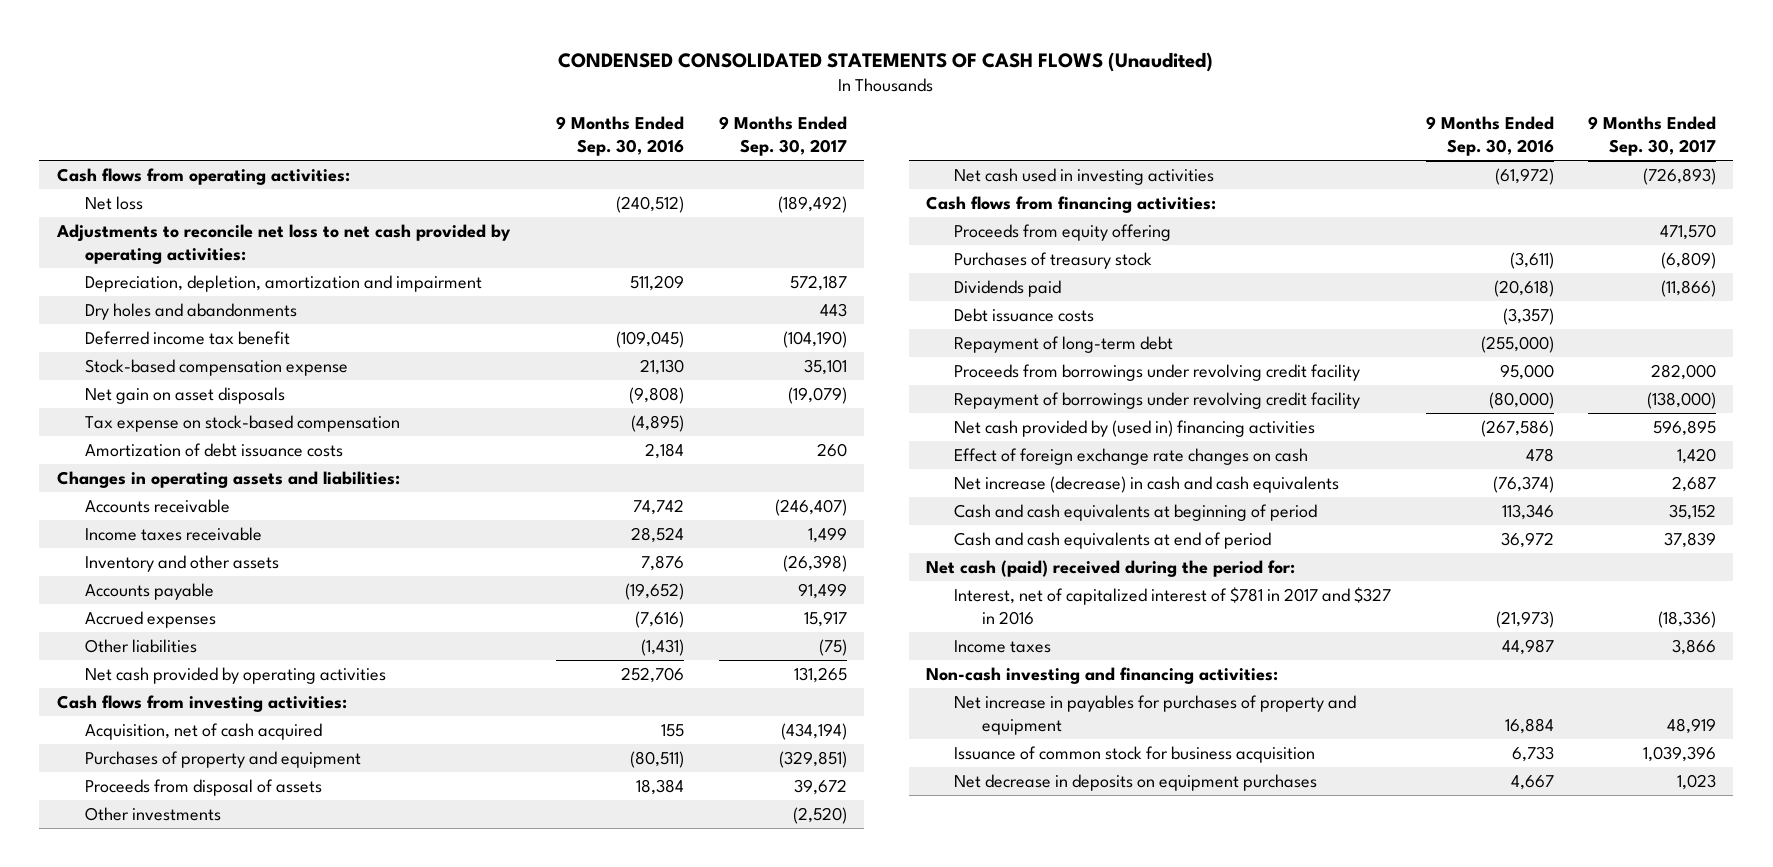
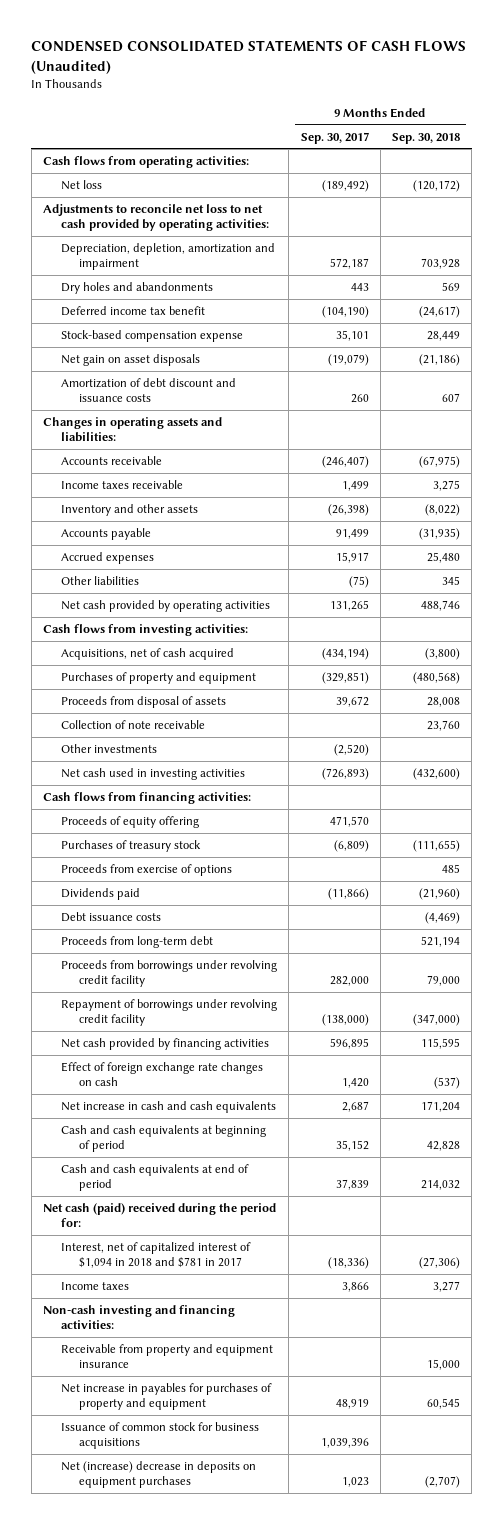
[556,116,685,157] 9 Months Ended Sep. 30, 2016 -> none
none -> [392,132,461,144] Sep. 30, 2018
[84,414,400,432] Tax expense on stock-based compensation -> none
[84,442,343,457] Amortization of debt issuance costs -> [61,378,237,402] Amortization of debt discount and issuance costs
[84,722,322,740] Acquisition, net of cash acquired -> [61,648,235,661] Acquisitions, net of cash acquired
none -> [61,720,206,730] Collection of note receivable
[954,223,1172,241] Proceeds from equity offering -> [61,816,200,829] Proceeds of equity offering
none -> [61,864,233,877] Proceeds from exercise of options
[954,335,1174,353] Repayment of long-term debt -> none
none -> [61,936,214,949] Proceeds from long-term debt
[954,419,1316,437] Net cash provided by (used in) financing activities -> [61,1038,270,1051] Net cash provided by financing activities
[954,475,1340,493] Net increase (decrease) in cash and cash equivalents -> [61,1101,277,1114] Net increase in cash and cash equivalents
[954,586,1392,625] Interest, net of capitalized interest of $781 in 2017 and $327 in 2016 -> [61,1242,252,1268] Interest, net of capitalized interest of $1,094 in 2018 and $781 in 2017
none -> [61,1344,274,1368] Receivable from property and equipment insurance
[954,745,1316,763] Issuance of common stock for business acquisition -> [61,1422,260,1449] Issuance of common stock for business acquisitions
[954,773,1318,791] Net decrease in deposits on equipment purchases -> [61,1461,257,1488] Net (increase) decrease in deposits on equipment purchases

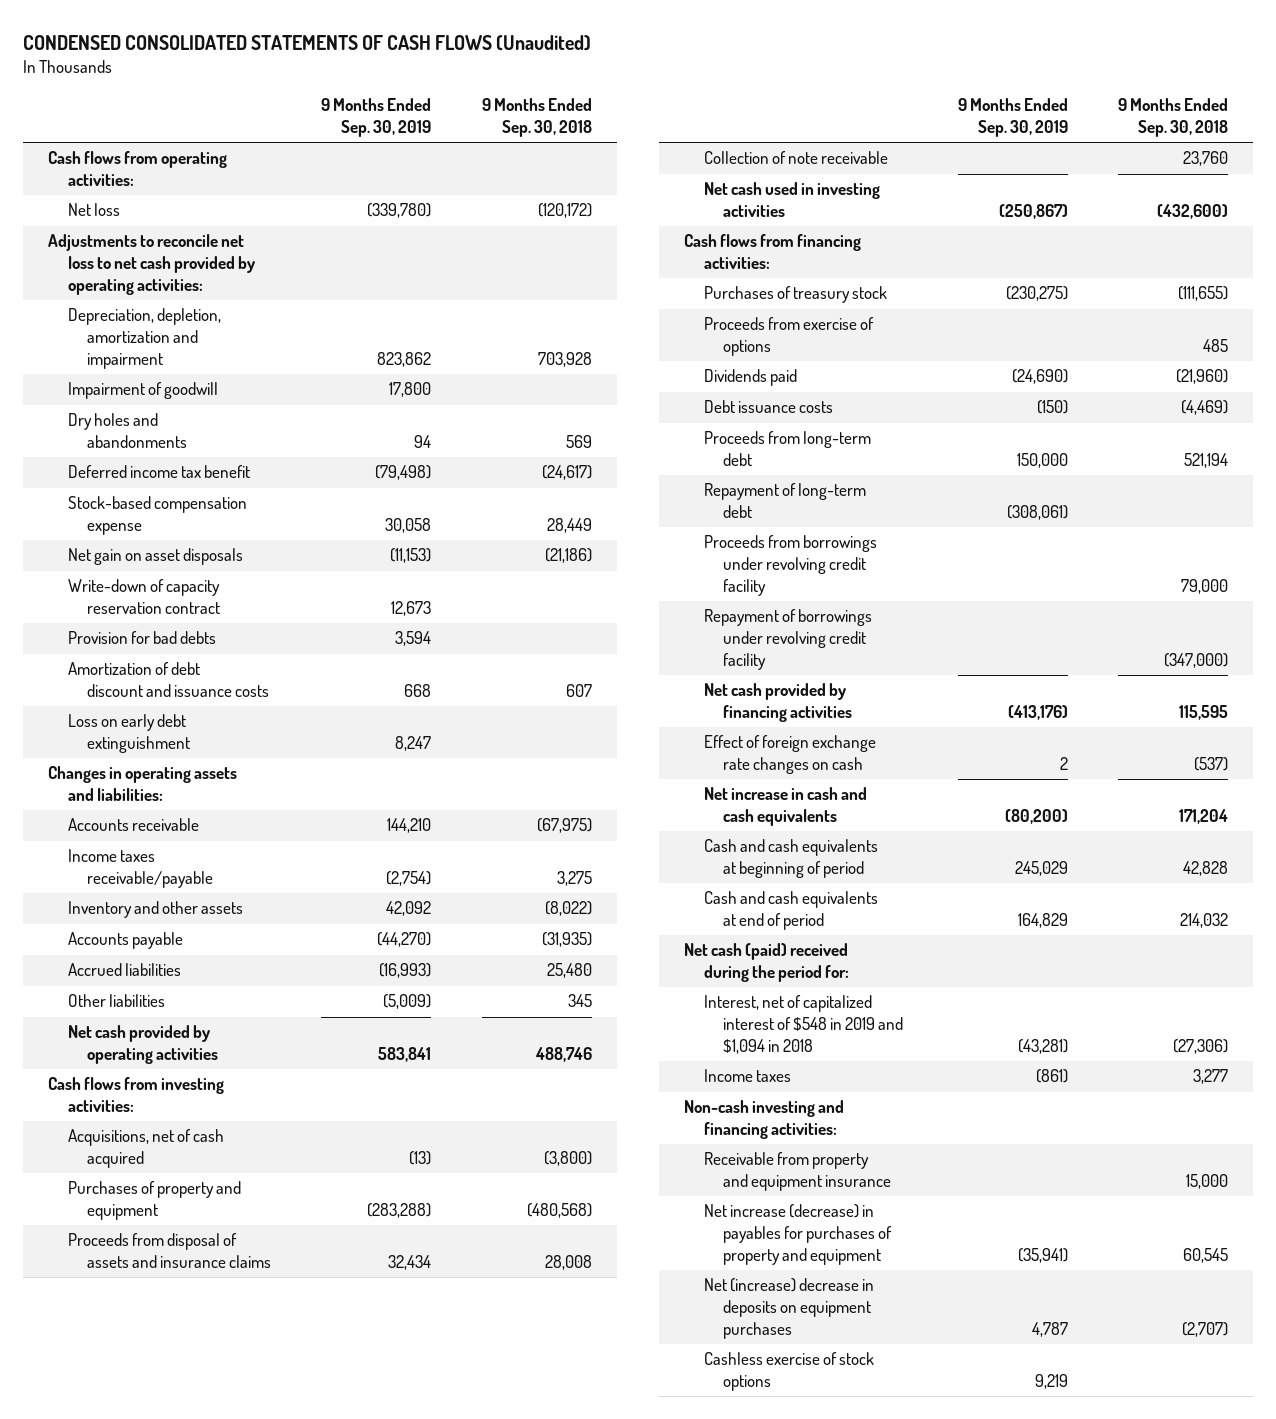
[300,131,369,144] Sep. 30, 2017 -> none
none -> [321,98,432,137] 9 Months Ended Sep. 30, 2019
none -> [67,382,218,400] Impairment of goodwill
none -> [67,579,221,615] Write-down of capacity reservation contract
none -> [67,631,216,645] Provision for bad debts
none -> [67,714,191,754] Loss on early debt extinguishment
[61,480,184,490] Income taxes receivable -> [67,849,214,889] Income taxes receivable/payable
[61,552,155,565] Accrued expenses -> [67,963,181,977] Accrued liabilities
[61,696,227,709] Proceeds from disposal of assets -> [67,1233,272,1269] Proceeds from disposal of assets and insurance claims
[61,744,158,754] Other investments -> none
[61,816,200,829] Proceeds of equity offering -> none
none -> [703,483,866,519] Repayment of long-term debt
[61,1242,252,1268] Interest, net of capitalized interest of $1,094 in 2018 and $781 in 2017 -> [703,995,904,1055] Interest, net of capitalized interest of $548 in 2019 and $1,094 in 2018
[61,1422,260,1449] Issuance of common stock for business acquisitions -> none
[61,1383,273,1410] Net increase in payables for purchases of property and equipment -> [703,1204,893,1266] Net increase (decrease) in payables for purchases of property and equipment
none -> [703,1352,874,1392] Cashless exercise of stock options

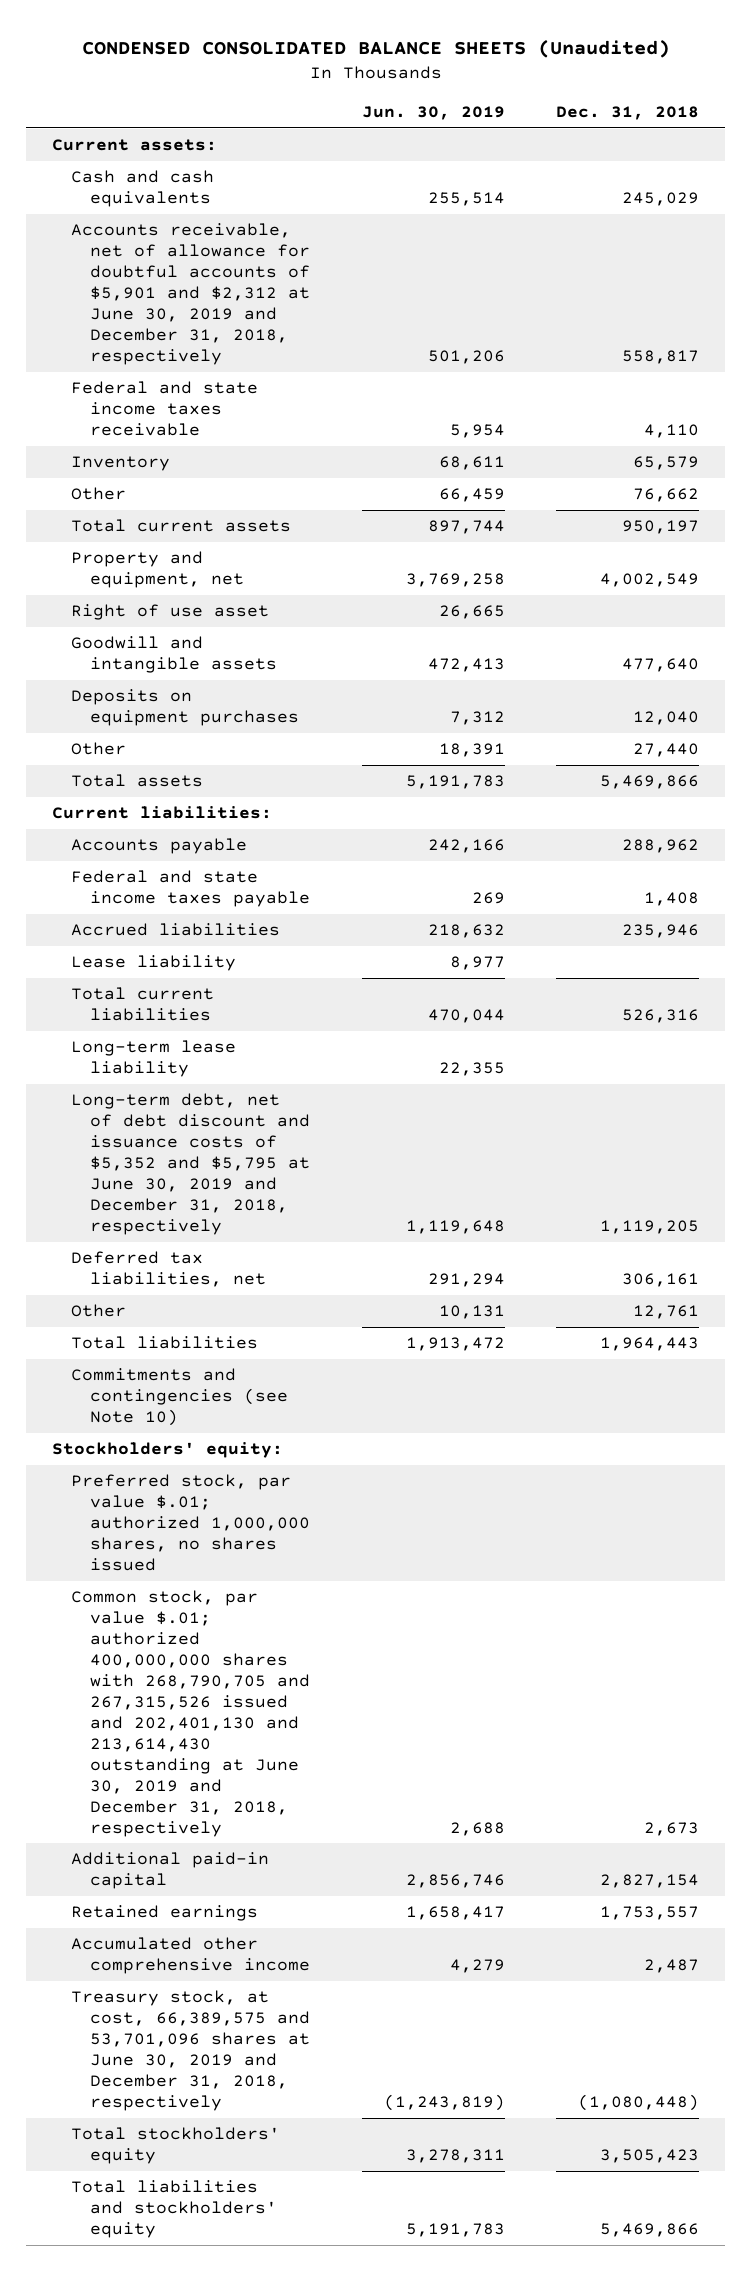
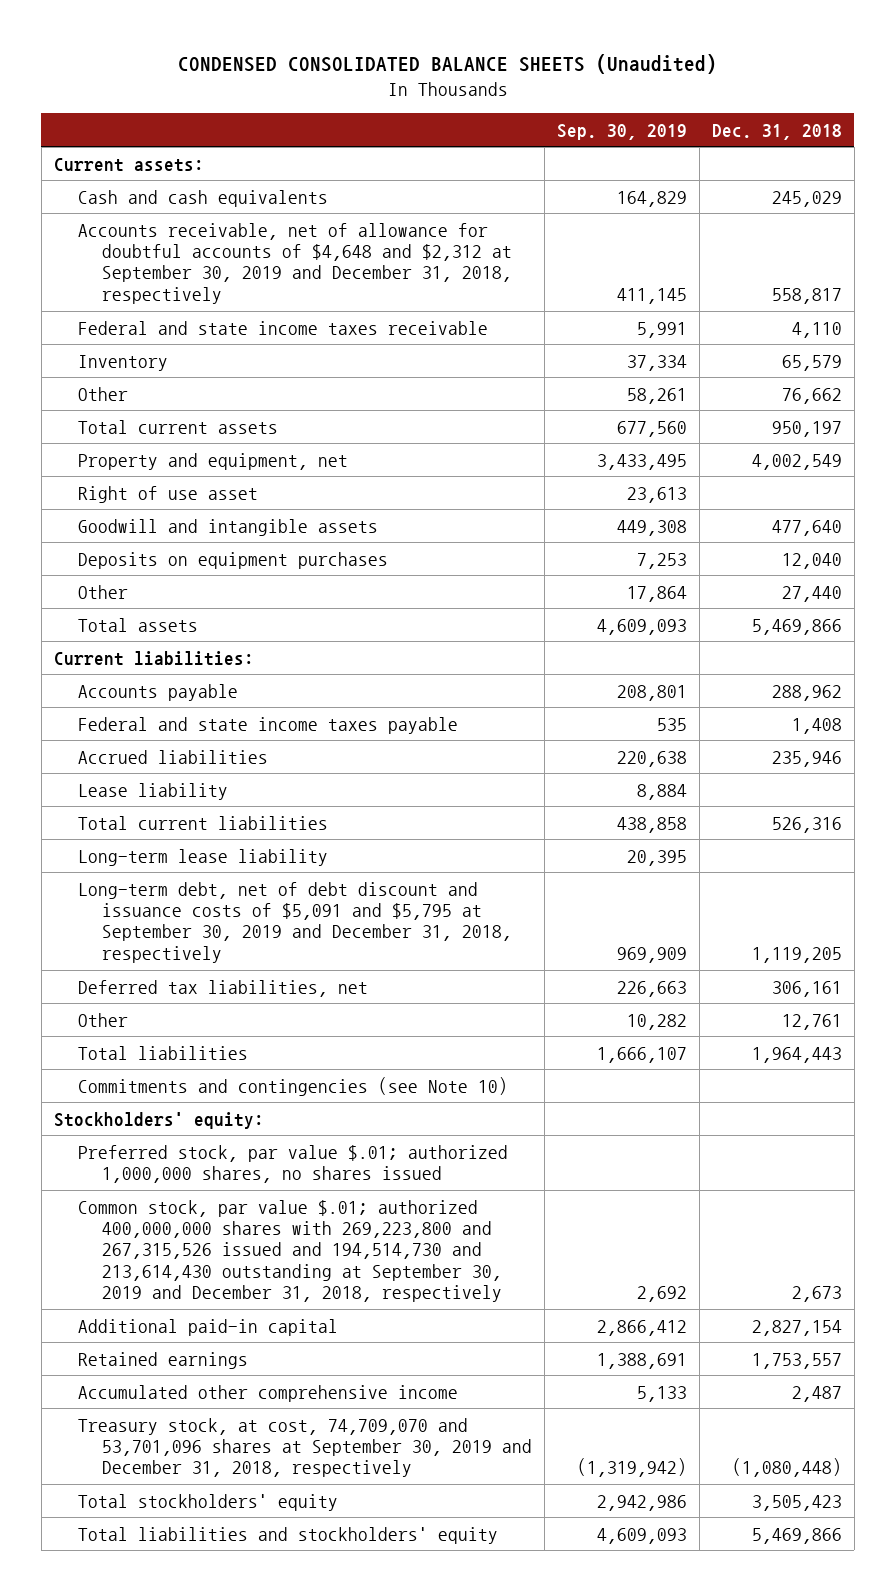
[361,105,505,120] Jun. 30, 2019 -> none
none -> [556,123,687,140] Sep. 30, 2019
[71,223,311,365] Accounts receivable, net of allowance for doubtful accounts of $5,901 and $2,312 at June 30, 2019 and December 31, 2018, respectively -> [77,222,512,304] Accounts receivable, net of allowance for doubtful accounts of $4,648 and $2,312 at September 30, 2019 and December 31, 2018, respectively
[71,1093,311,1235] Long-term debt, net of debt discount and issuance costs of $5,352 and $5,795 at June 30, 2019 and December 31, 2018, respectively -> [77,881,512,963] Long-term debt, net of debt discount and issuance costs of $5,091 and $5,795 at September 30, 2019 and December 31, 2018, respectively
[71,1590,311,1837] Common stock, par value $.01; authorized 400,000,000 shares with 268,790,705 and 267,315,526 issued and 202,401,130 and 213,614,430 outstanding at June 30, 2019 and December 31, 2018, respectively -> [77,1199,502,1303] Common stock, par value $.01; authorized 400,000,000 shares with 269,223,800 and 267,315,526 issued and 194,514,730 and 213,614,430 outstanding at September 30, 2019 and December 31, 2018, respectively
[71,1990,311,2111] Treasury stock, at cost, 66,389,575 and 53,701,096 shares at June 30, 2019 and December 31, 2018, respectively -> [77,1417,532,1478] Treasury stock, at cost, 74,709,070 and 53,701,096 shares at September 30, 2019 and December 31, 2018, respectively

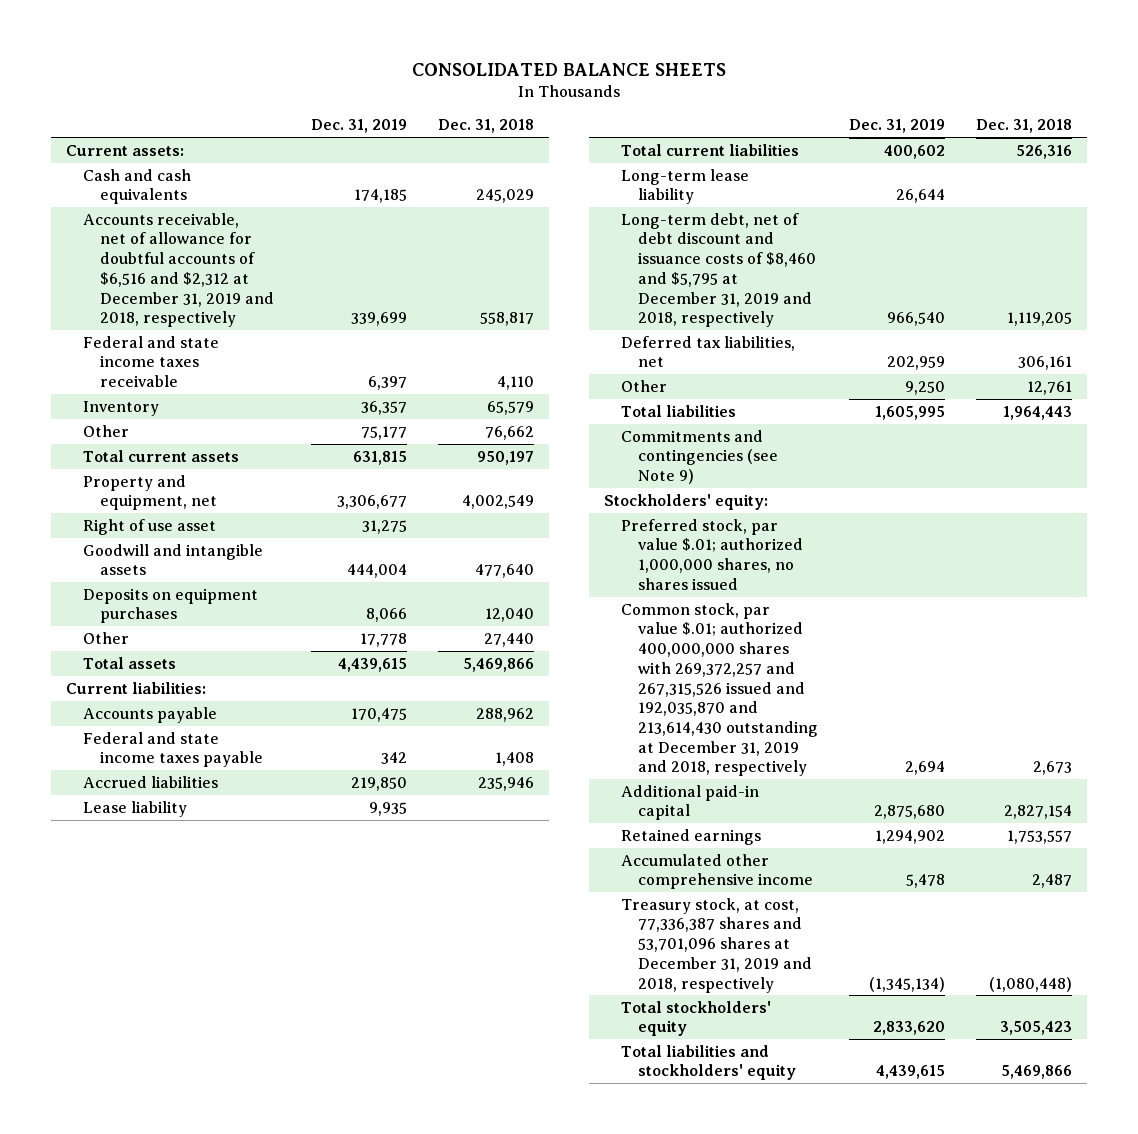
[177,53,717,74] CONDENSED CONSOLIDATED BALANCE SHEETS (Unaudited) -> [411,62,726,76] CONSOLIDATED BALANCE SHEETS
[556,123,687,140] Sep. 30, 2019 -> none
none -> [310,119,407,134] Dec. 31, 2019
[77,222,512,304] Accounts receivable, net of allowance for doubtful accounts of $4,648 and $2,312 at September 30, 2019 and December 31, 2018, respectively -> [83,212,275,328] Accounts receivable, net of allowance for doubtful accounts of $6,516 and $2,312 at December 31, 2019 and 2018, respectively
[77,881,512,963] Long-term debt, net of debt discount and issuance costs of $5,091 and $5,795 at September 30, 2019 and December 31, 2018, respectively -> [621,212,816,328] Long-term debt, net of debt discount and issuance costs of $8,460 and $5,795 at December 31, 2019 and 2018, respectively
[77,1076,508,1096] Commitments and contingencies (see Note 10) -> [621,429,778,485] Commitments and contingencies (see Note 9)
[77,1199,502,1303] Common stock, par value $.01; authorized 400,000,000 shares with 269,223,800 and 267,315,526 issued and 194,514,730 and 213,614,430 outstanding at September 30, 2019 and December 31, 2018, respectively -> [621,602,818,777] Common stock, par value $.01; authorized 400,000,000 shares with 269,372,257 and 267,315,526 issued and 192,035,870 and 213,614,430 outstanding at December 31, 2019 and 2018, respectively
[77,1417,532,1478] Treasury stock, at cost, 74,709,070 and 53,701,096 shares at September 30, 2019 and December 31, 2018, respectively -> [621,897,812,993] Treasury stock, at cost, 77,336,387 shares and 53,701,096 shares at December 31, 2019 and 2018, respectively

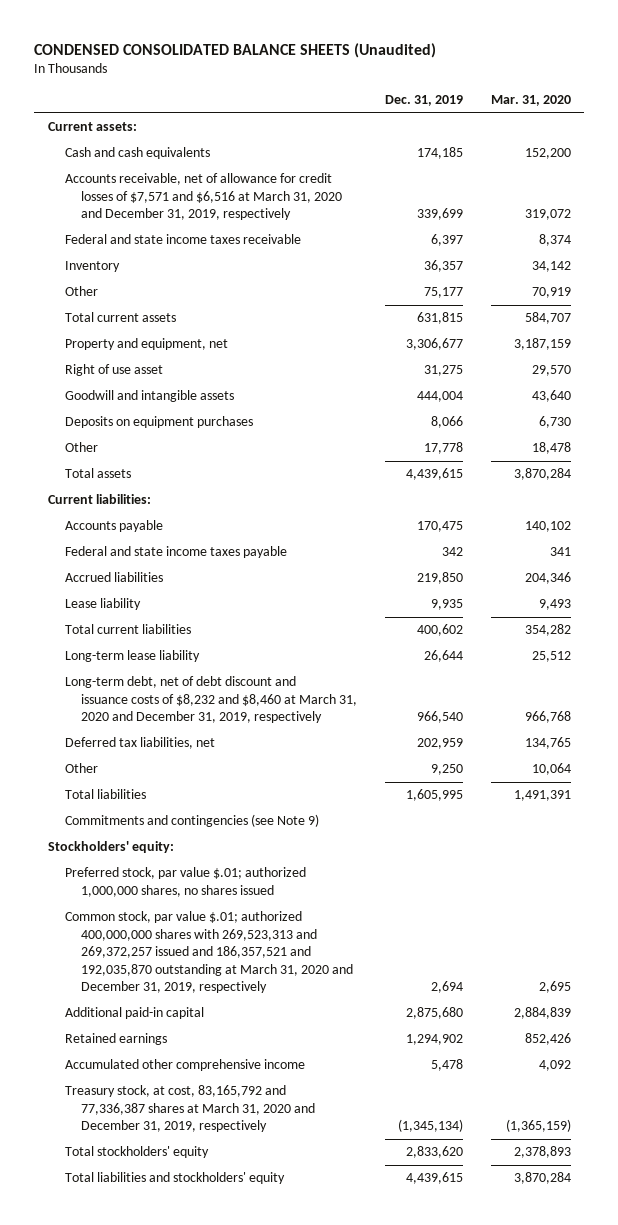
[411,62,726,76] CONSOLIDATED BALANCE SHEETS -> [34,42,437,58] CONDENSED CONSOLIDATED BALANCE SHEETS (Unaudited)
[437,119,534,134] Dec. 31, 2018 -> none
none -> [490,94,571,106] Mar. 31, 2020
[83,212,275,328] Accounts receivable, net of allowance for doubtful accounts of $6,516 and $2,312 at December 31, 2019 and 2018, respectively -> [64,173,343,221] Accounts receivable, net of allowance for credit losses of $7,571 and $6,516 at March 31, 2020 and December 31, 2019, respectively
[621,212,816,328] Long-term debt, net of debt discount and issuance costs of $8,460 and $5,795 at December 31, 2019 and 2018, respectively -> [64,676,358,724] Long-term debt, net of debt discount and issuance costs of $8,232 and $8,460 at March 31, 2020 and December 31, 2019, respectively
[621,602,818,777] Common stock, par value $.01; authorized 400,000,000 shares with 269,372,257 and 267,315,526 issued and 192,035,870 and 213,614,430 outstanding at December 31, 2019 and 2018, respectively -> [64,911,354,994] Common stock, par value $.01; authorized 400,000,000 shares with 269,523,313 and 269,372,257 issued and 186,357,521 and 192,035,870 outstanding at March 31, 2020 and December 31, 2019, respectively
[621,897,812,993] Treasury stock, at cost, 77,336,387 shares and 53,701,096 shares at December 31, 2019 and 2018, respectively -> [64,1085,316,1133] Treasury stock, at cost, 83,165,792 and 77,336,387 shares at March 31, 2020 and December 31, 2019, respectively

